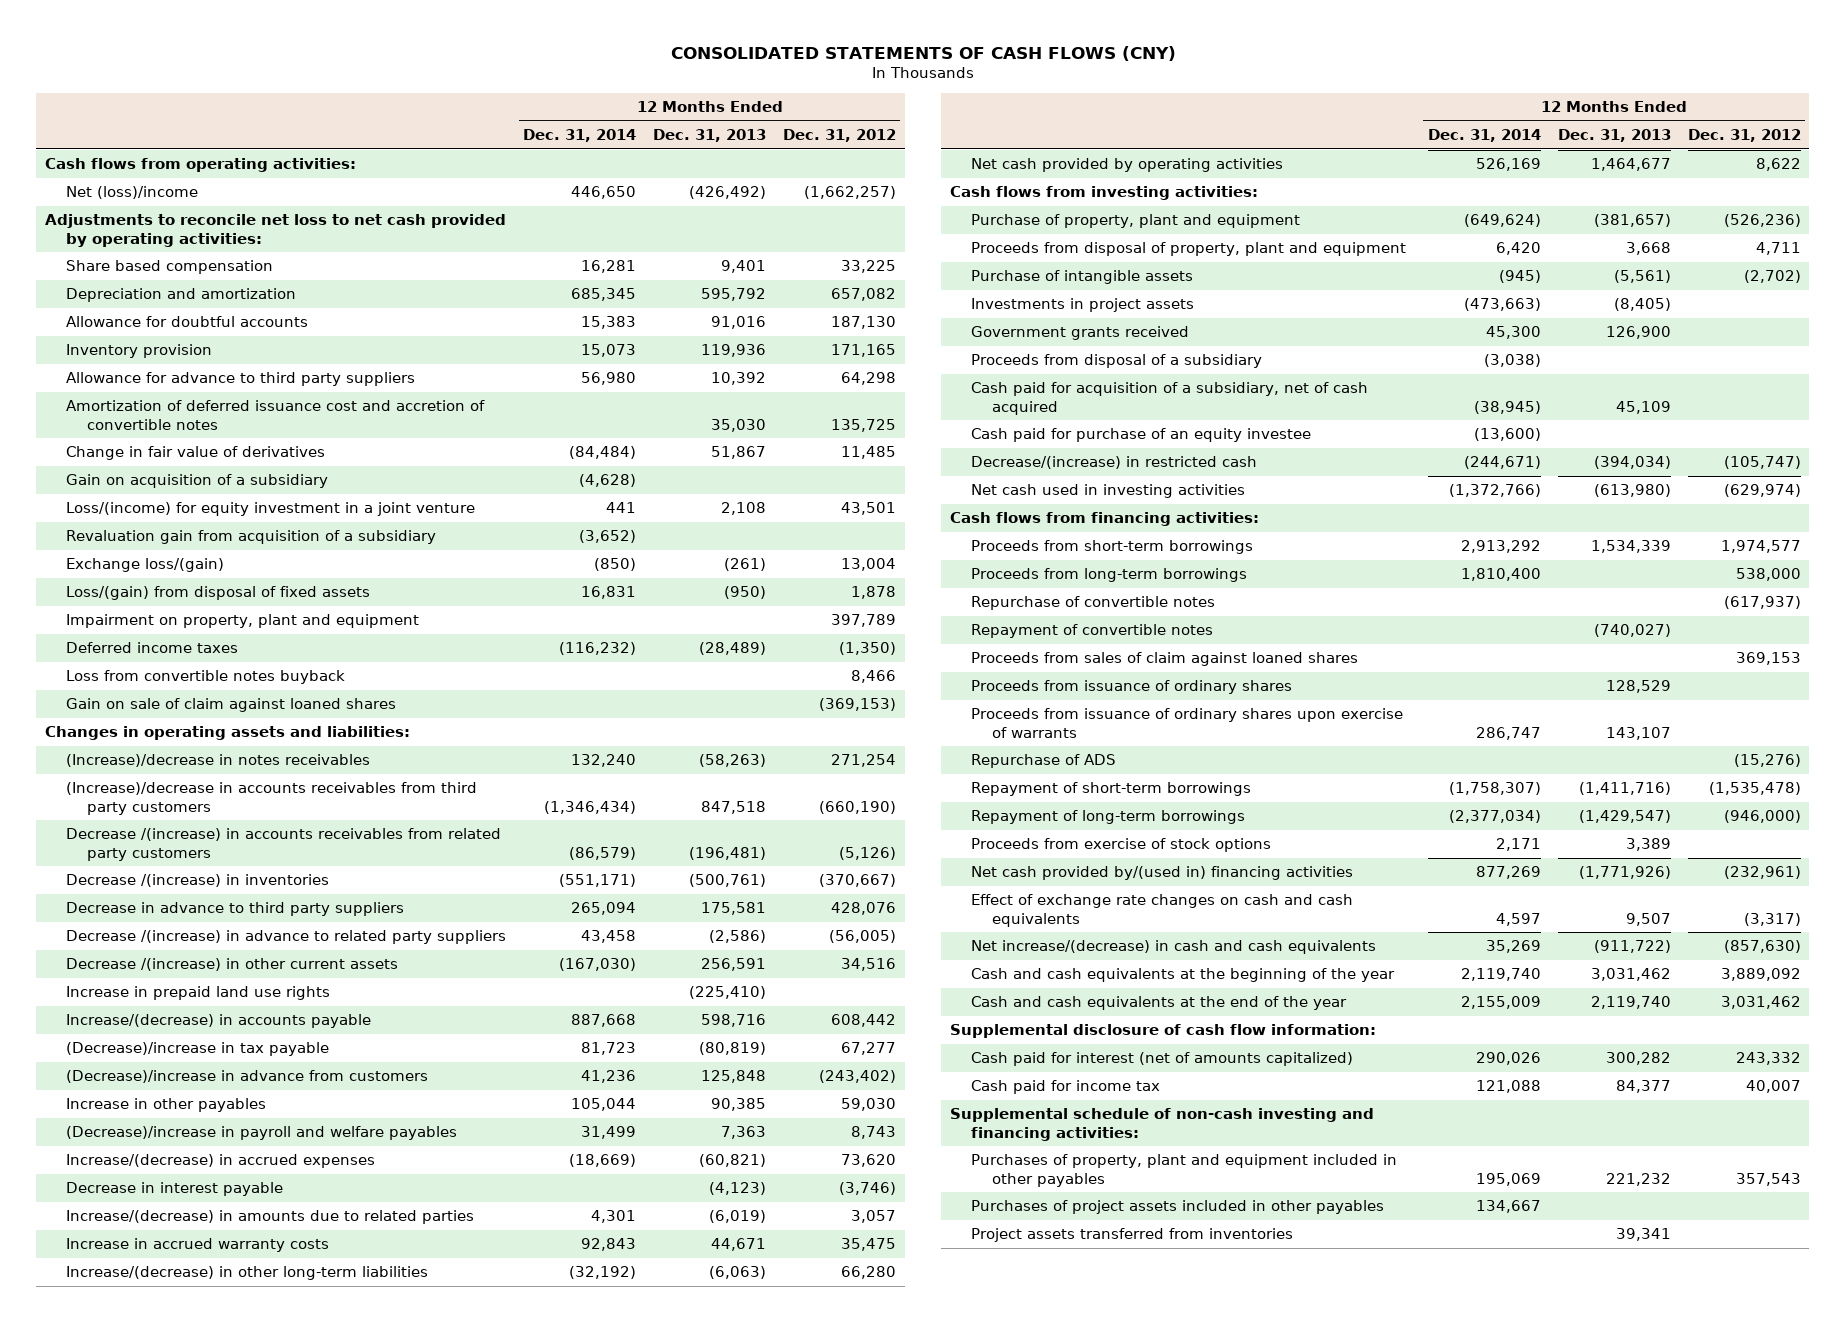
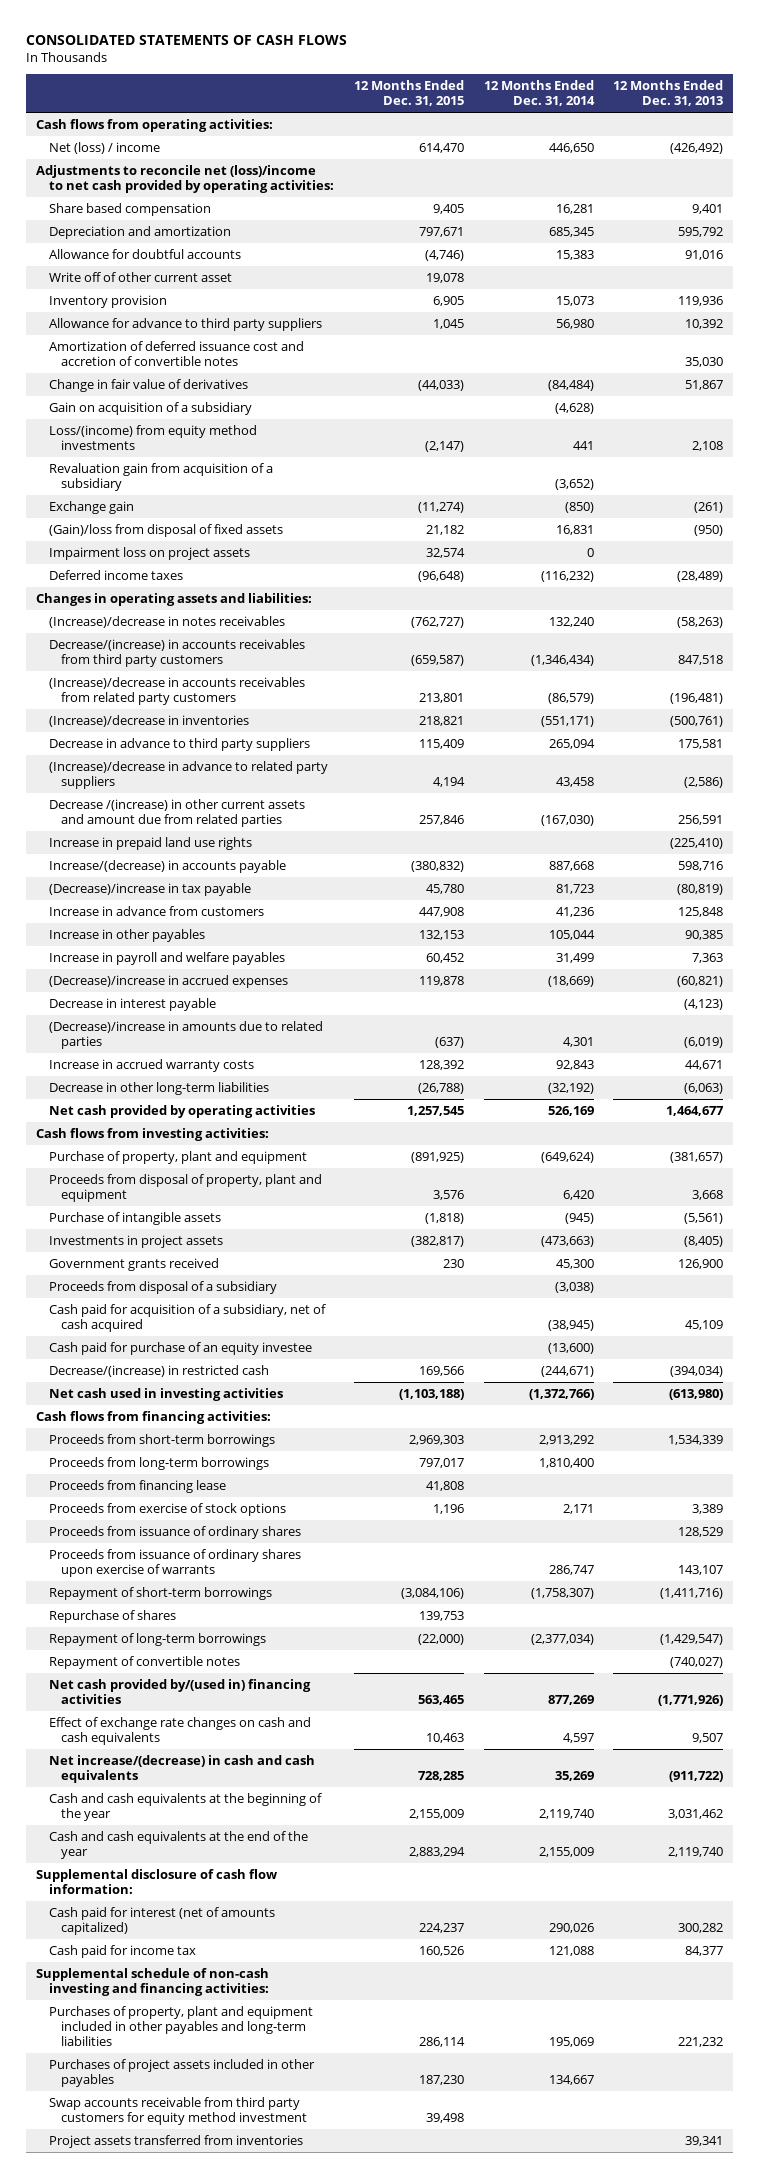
[670,45,1176,61] CONSOLIDATED STATEMENTS OF CASH FLOWS (CNY) -> [26,35,348,46] CONSOLIDATED STATEMENTS OF CASH FLOWS
[783,129,897,143] Dec. 31, 2012 -> none
none -> [353,80,464,107] 12 Months Ended Dec. 31, 2015
[65,186,198,200] Net (loss)/income -> [48,141,160,154] Net (loss) / income
[44,214,506,247] Adjustments to reconcile net loss to net cash provided by operating activities: -> [36,164,334,193] Adjustments to reconcile net (loss)/income to net cash provided by operating activities:
none -> [48,271,232,282] Write off of other current asset
[65,502,475,517] Loss/(income) for equity investment in a joint venture -> [48,424,257,450] Loss/(income) from equity method investments
[65,614,419,629] Impairment on property, plant and equipment -> none
[65,558,224,573] Exchange loss/(gain) -> [48,500,134,514] Exchange gain
[65,586,370,601] Loss/(gain) from disposal of fixed assets -> [48,523,283,537] (Gain)/loss from disposal of fixed assets
none -> [48,546,250,560] Impairment loss on project assets
[65,670,345,685] Loss from convertible notes buyback -> none
[65,698,396,713] Gain on sale of claim against loaned shares -> none
[65,782,477,815] (Increase)/decrease in accounts receivables from third party customers -> [48,638,305,667] Decrease/(increase) in accounts receivables from third party customers
[65,828,501,861] Decrease /(increase) in accounts receivables from related party customers -> [48,676,305,705] (Increase)/decrease in accounts receivables from related party customers
[65,874,329,888] Decrease /(increase) in inventories -> [48,714,249,727] (Increase)/decrease in inventories
[65,930,506,945] Decrease /(increase) in advance to related party suppliers -> [48,760,328,789] (Increase)/decrease in advance to related party suppliers
[65,958,398,972] Decrease /(increase) in other current assets -> [48,798,305,827] Decrease /(increase) in other current assets and amount due from related parties
[65,1070,428,1084] (Decrease)/increase in advance from customers -> [48,905,264,916] Increase in advance from customers
[65,1126,457,1141] (Decrease)/increase in payroll and welfare payables -> [48,951,285,965] Increase in payroll and welfare payables
[65,1154,375,1169] Increase/(decrease) in accrued expenses -> [48,974,288,988] (Decrease)/increase in accrued expenses
[65,1210,474,1225] Increase/(decrease) in amounts due to related parties -> [48,1020,323,1049] (Decrease)/increase in amounts due to related parties
[65,1266,428,1281] Increase/(decrease) in other long-term liabilities -> [48,1081,269,1095] Decrease in other long-term liabilities
[970,596,1215,611] Repurchase of convertible notes -> none
[970,652,1358,667] Proceeds from sales of claim against loaned shares -> none
none -> [48,1479,226,1493] Proceeds from financing lease
[970,838,1271,853] Proceeds from exercise of stock options -> [48,1502,286,1516] Proceeds from exercise of stock options
[970,754,1116,769] Repurchase of ADS -> none
none -> [48,1609,176,1623] Repurchase of shares
[970,624,1213,639] Repayment of convertible notes -> [48,1655,240,1669] Repayment of convertible notes
[970,1154,1397,1187] Purchases of property, plant and equipment included in other payables -> [48,2005,313,2046] Purchases of property, plant and equipment included in other payables and long-term liabilities
none -> [48,2096,308,2125] Swap accounts receivable from third party customers for equity method investment

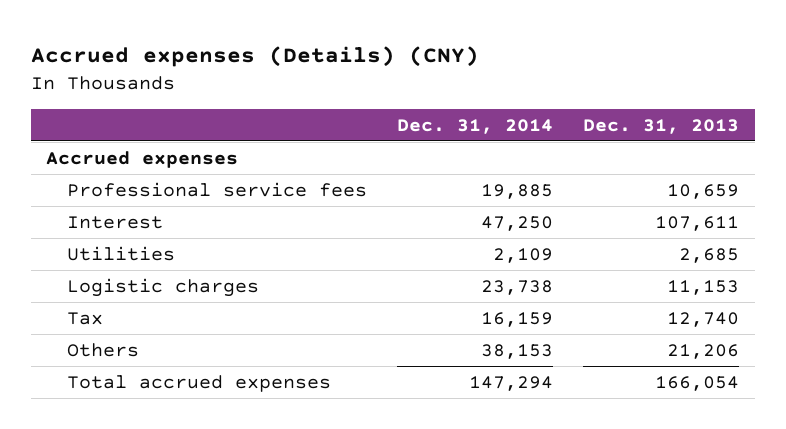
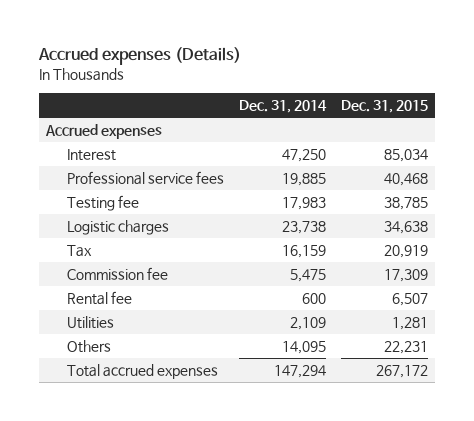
[31,46,480,68] Accrued expenses (Details) (CNY) -> [37,47,241,66] Accrued expenses (Details)
[583,118,740,134] Dec. 31, 2013 -> none
none -> [340,99,428,113] Dec. 31, 2015
[66,181,367,197] Professional service fees -> [66,171,224,186] Professional service fees
none -> [66,195,139,212] Testing fee
none -> [66,267,168,281] Commission fee
none -> [66,291,132,306] Rental fee
[66,245,175,261] Utilities -> [66,316,114,330] Utilities
[480,343,553,359] 38,153 -> [281,341,326,355] 14,095

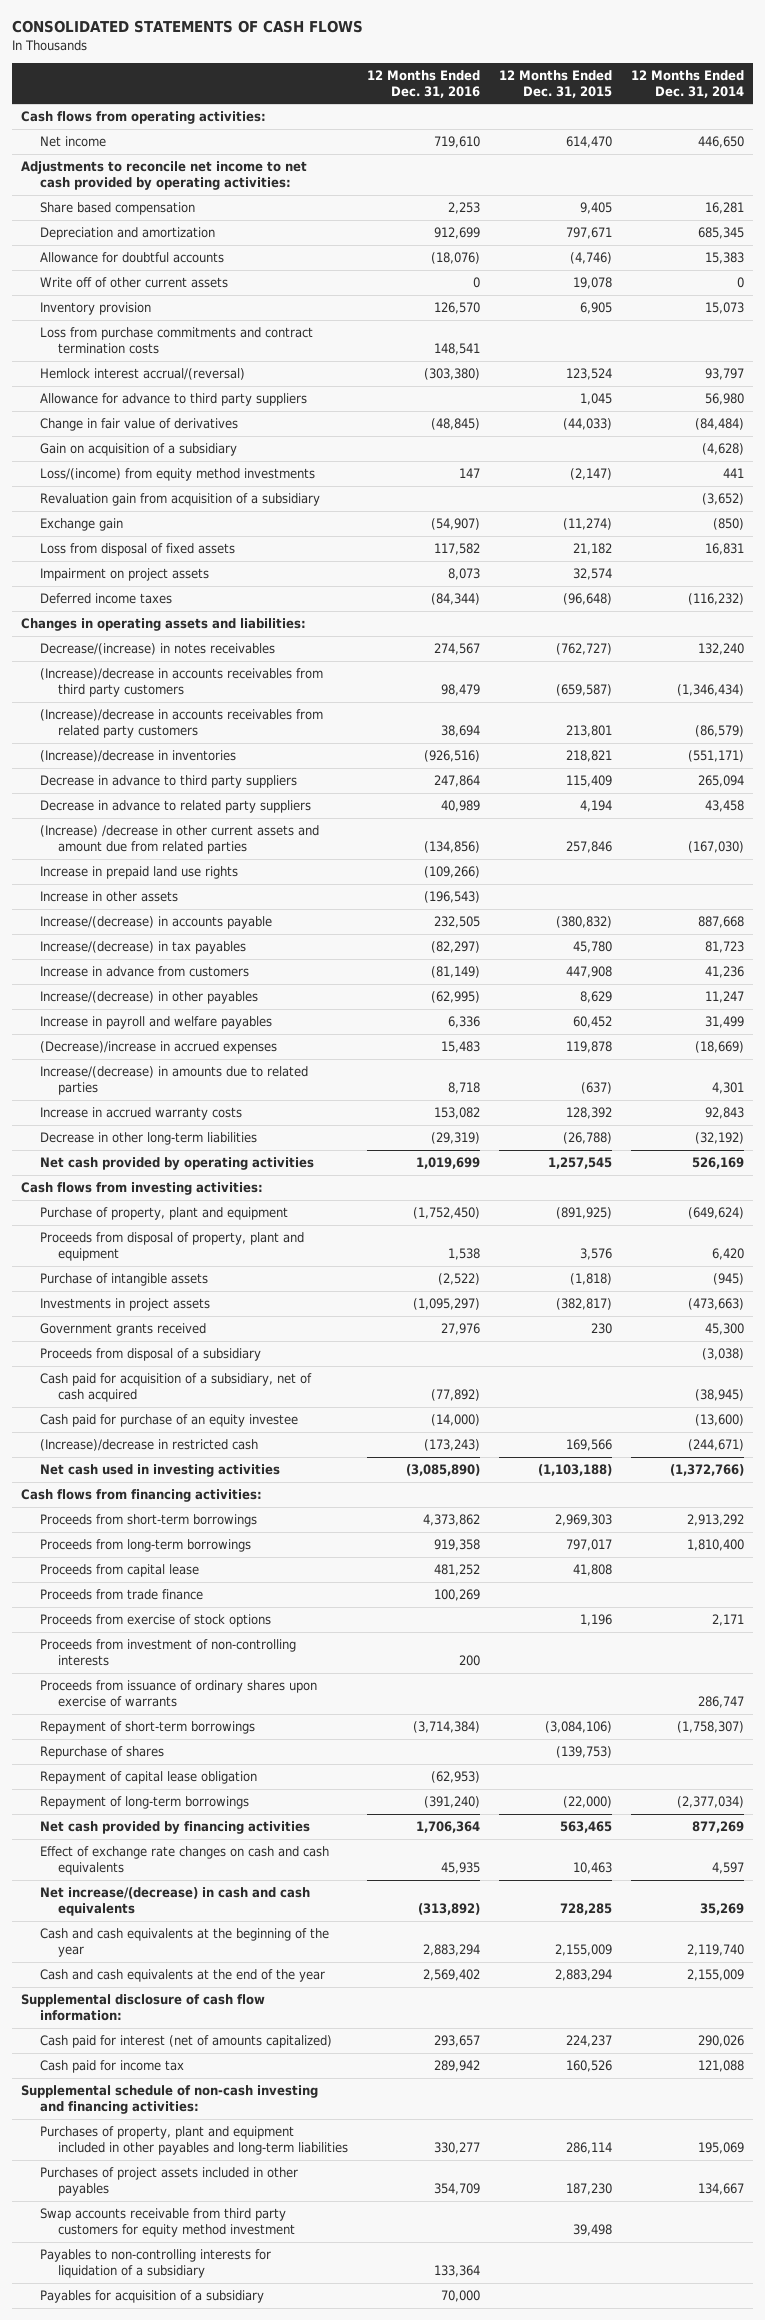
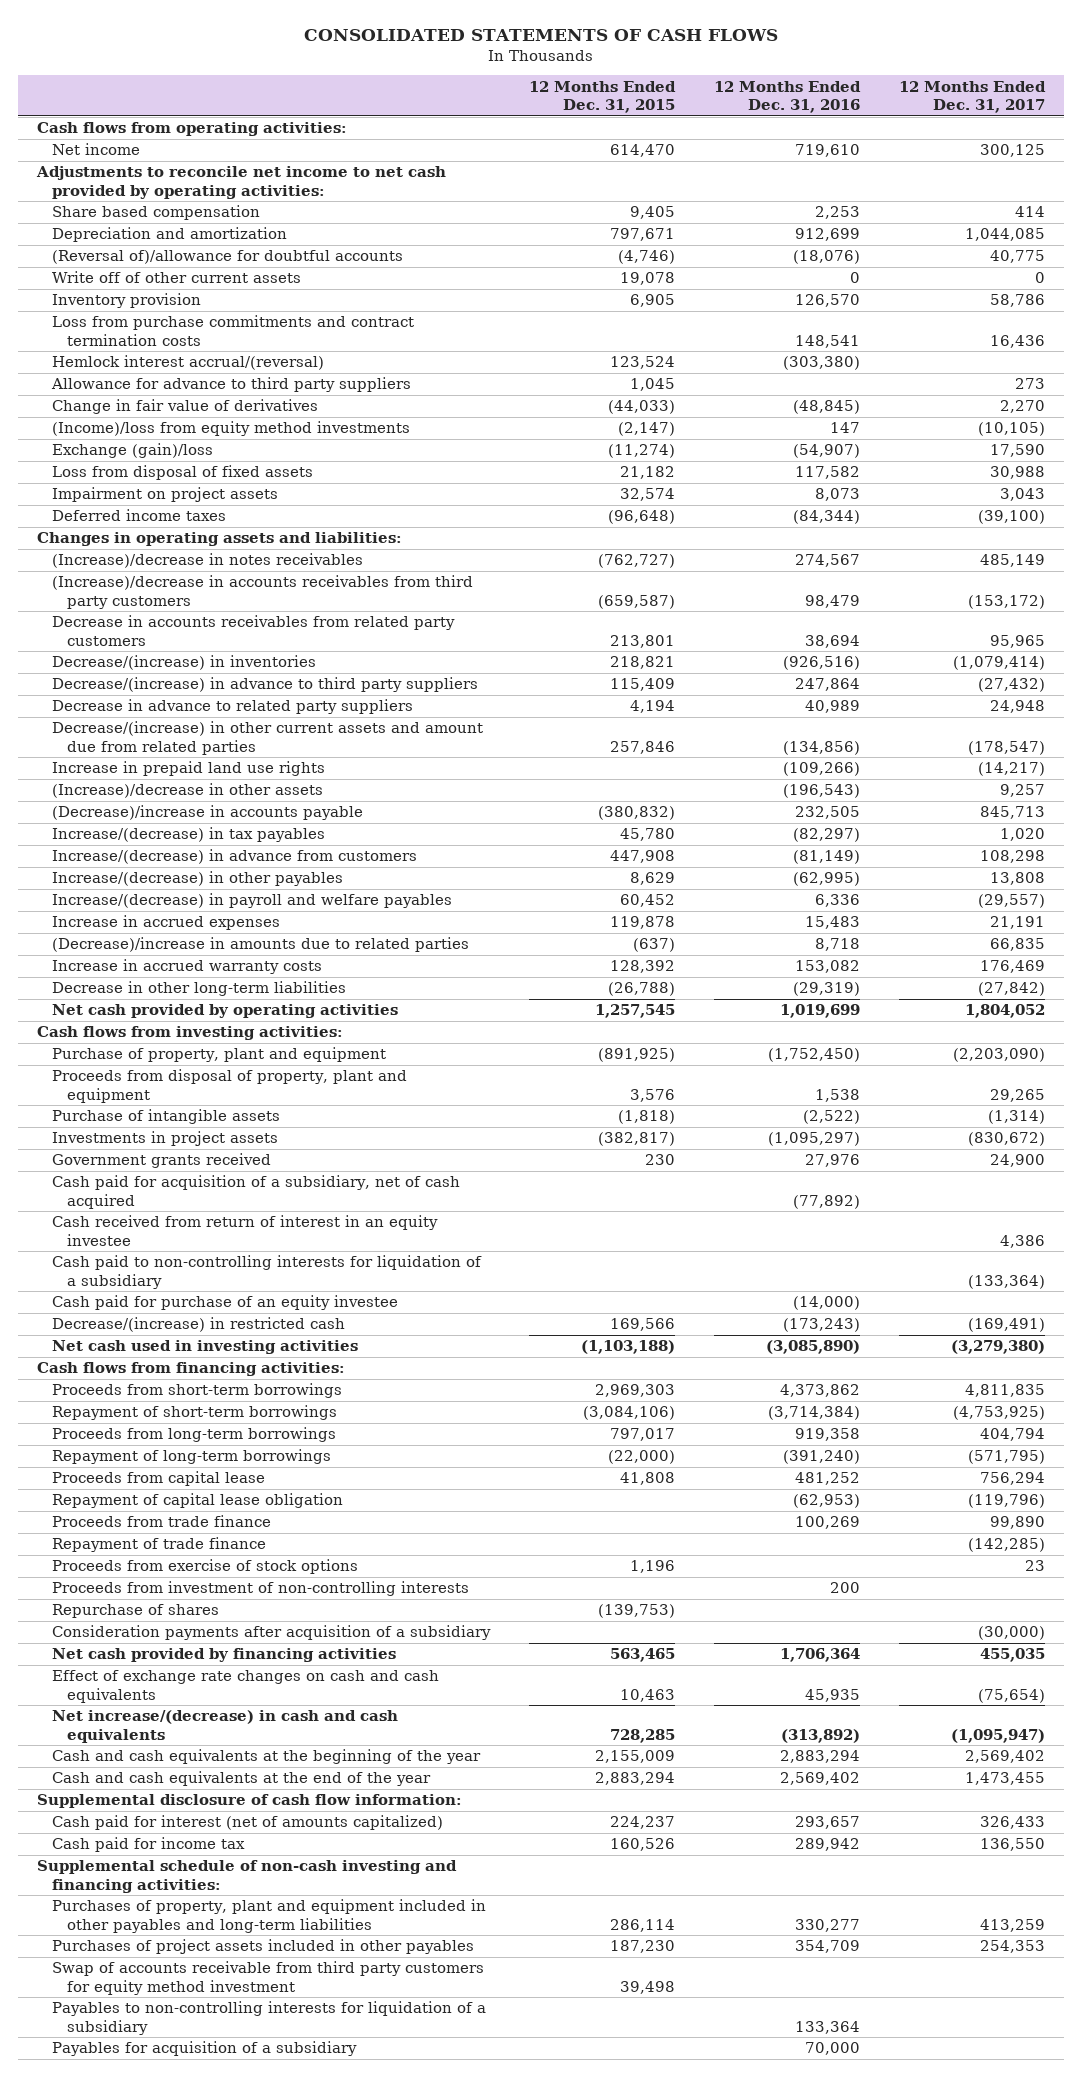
[630,69,744,98] 12 Months Ended Dec. 31, 2014 -> none
none -> [898,80,1046,113] 12 Months Ended Dec. 31, 2017
[39,252,224,264] Allowance for doubtful accounts -> [52,250,404,265] (Reversal of)/allowance for doubtful accounts
[39,443,237,457] Gain on acquisition of a subsidiary -> none
[39,493,320,507] Revaluation gain from acquisition of a subsidiary -> none
[39,468,315,482] Loss/(income) from equity method investments -> [52,421,411,437] (Income)/loss from equity method investments
[39,518,123,532] Exchange gain -> [52,443,214,459] Exchange (gain)/loss
[39,643,275,656] Decrease/(increase) in notes receivables -> [52,553,364,569] (Increase)/decrease in notes receivables
[39,709,323,739] (Increase)/decrease in accounts receivables from related party customers -> [52,615,456,646] Decrease in accounts receivables from related party customers
[39,750,236,763] (Increase)/decrease in inventories -> [52,655,317,671] Decrease/(increase) in inventories
[39,775,297,789] Decrease in advance to third party suppliers -> [52,677,479,693] Decrease/(increase) in advance to third party suppliers
[39,825,319,855] (Increase) /decrease in other current assets and amount due from related parties -> [52,721,484,755] Decrease/(increase) in other current assets and amount due from related parties
[39,891,178,903] Increase in other assets -> [52,783,324,799] (Increase)/decrease in other assets
[39,916,272,930] Increase/(decrease) in accounts payable -> [52,805,364,821] (Decrease)/increase in accounts payable
[39,966,249,978] Increase in advance from customers -> [52,849,418,865] Increase/(decrease) in advance from customers
[39,1016,272,1030] Increase in payroll and welfare payables -> [52,893,453,909] Increase/(decrease) in payroll and welfare payables
[39,1041,277,1055] (Decrease)/increase in accrued expenses -> [52,915,281,931] Increase in accrued expenses
[39,1066,308,1096] Increase/(decrease) in amounts due to related parties -> [52,937,470,953] (Decrease)/increase in amounts due to related parties
[39,1348,261,1362] Proceeds from disposal of a subsidiary -> none
none -> [52,1215,439,1246] Cash received from return of interest in an equity investee
none -> [52,1255,483,1289] Cash paid to non-controlling interests for liquidation of a subsidiary
[39,1439,258,1452] (Increase)/decrease in restricted cash -> [52,1317,346,1333] Decrease/(increase) in restricted cash
[39,1721,255,1735] Repayment of short-term borrowings -> [52,1405,338,1421] Repayment of short-term borrowings
[39,1796,249,1810] Repayment of long-term borrowings -> [52,1449,332,1465] Repayment of long-term borrowings
[39,1771,257,1785] Repayment of capital lease obligation -> [52,1493,344,1509] Repayment of capital lease obligation
none -> [52,1537,267,1553] Repayment of trade finance
[39,1680,317,1708] Proceeds from issuance of ordinary shares upon exercise of warrants -> none
none -> [52,1625,492,1641] Consideration payments after acquisition of a subsidiary
[39,2208,296,2238] Swap accounts receivable from third party customers for equity method investment -> [52,1961,485,1995] Swap of accounts receivable from third party customers for equity method investment

